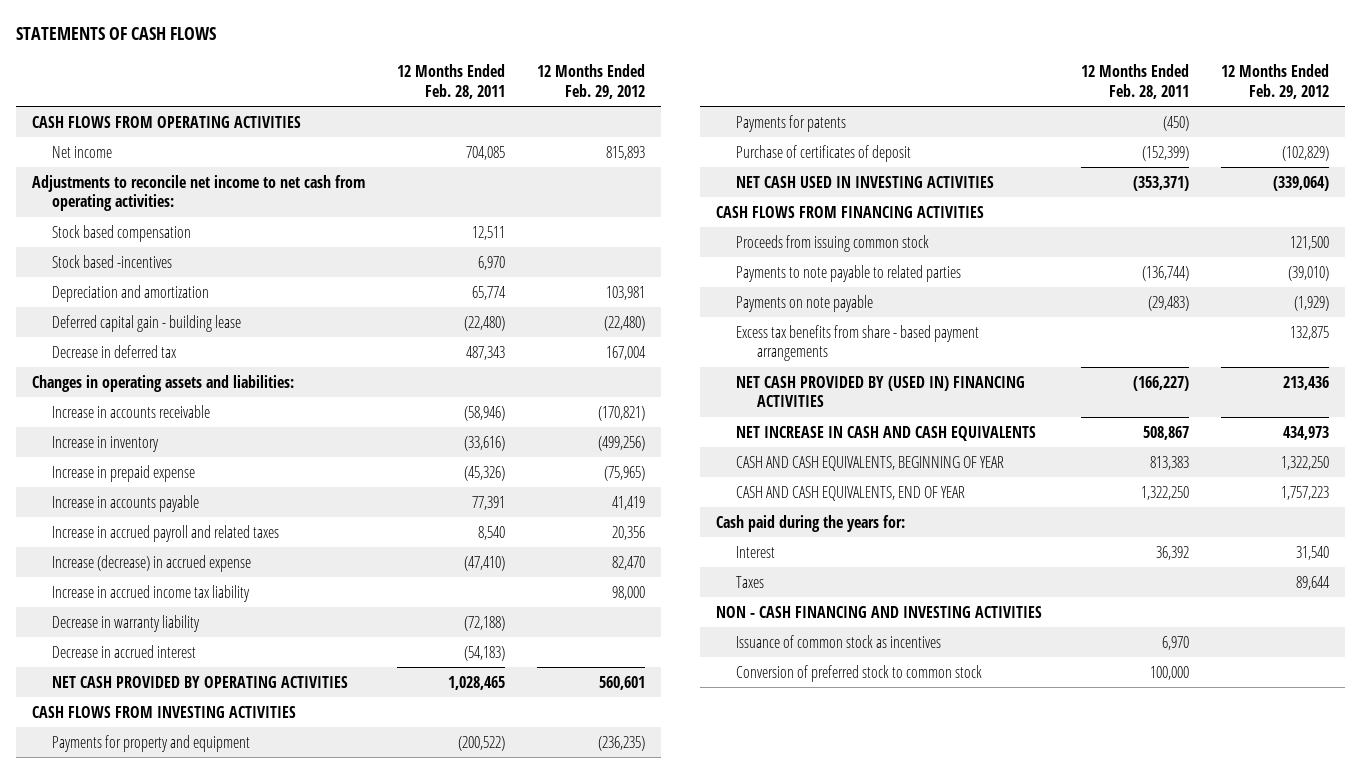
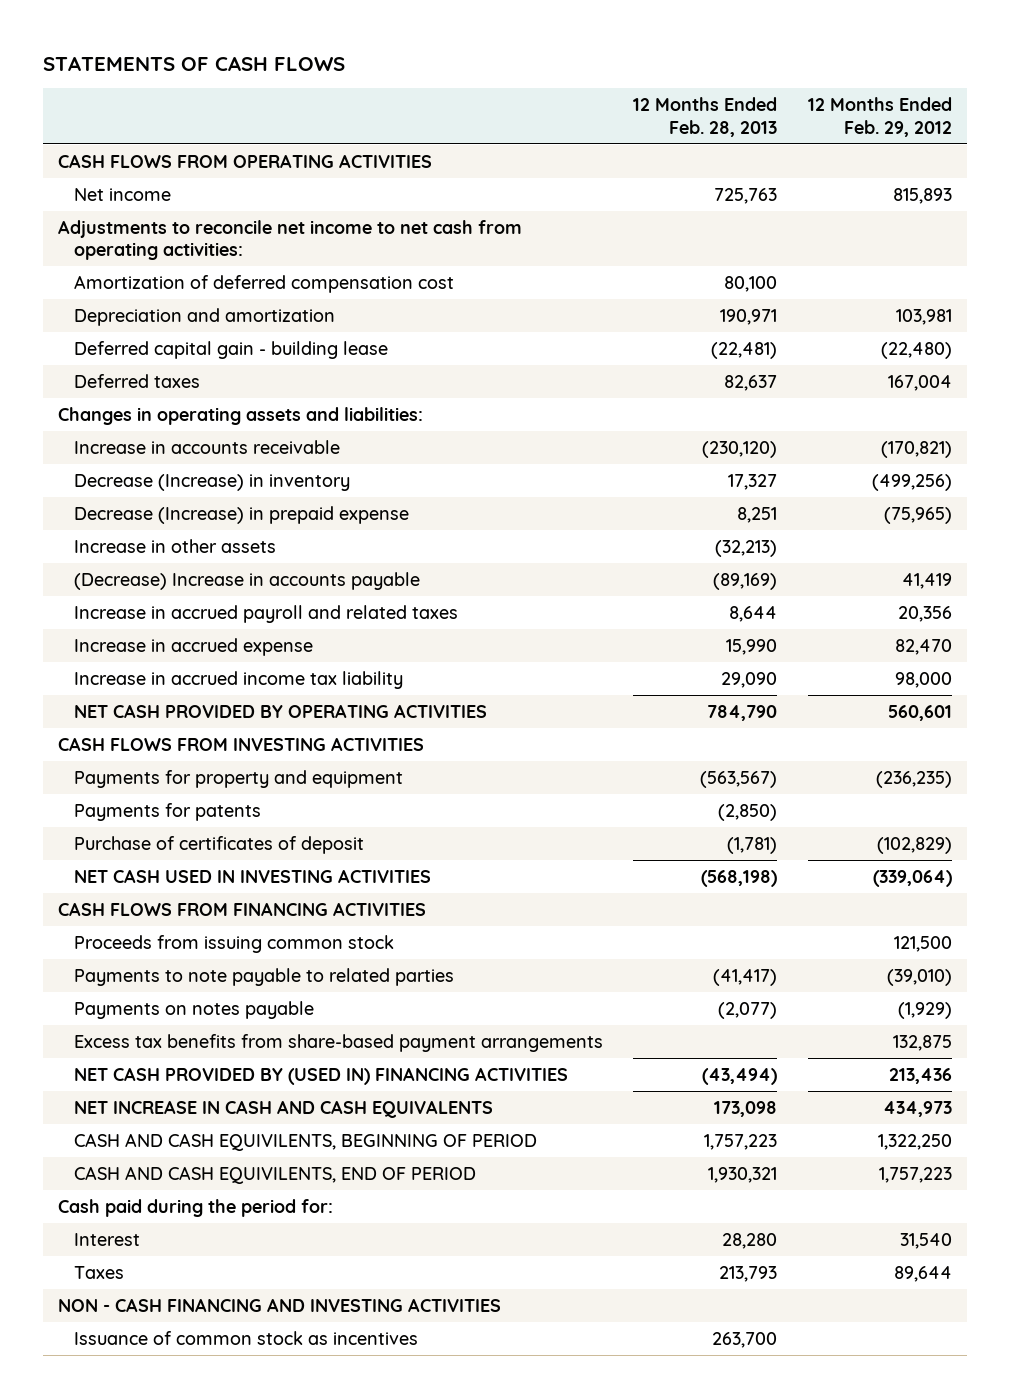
[396,63,505,99] 12 Months Ended Feb. 28, 2011 -> none
none -> [633,97,778,137] 12 Months Ended Feb. 28, 2013
[52,254,173,268] Stock based -incentives -> none
[52,224,192,242] Stock based compensation -> [74,274,455,293] Amortization of deferred compensation cost
[52,344,178,358] Decrease in deferred tax -> [74,373,201,388] Deferred taxes
[52,435,160,452] Increase in inventory -> [74,473,351,491] Decrease (Increase) in inventory
[52,464,196,482] Increase in prepaid expense -> [74,505,410,524] Decrease (Increase) in prepaid expense
none -> [74,538,277,553] Increase in other assets
[52,494,200,512] Increase in accounts payable -> [74,571,421,590] (Decrease) Increase in accounts payable
[52,554,252,572] Increase (decrease) in accrued expense -> [74,637,314,656] Increase in accrued expense
[52,614,201,632] Decrease in warranty liability -> none
[52,644,197,658] Decrease in accrued interest -> none
[736,294,874,312] Payments on note payable -> [74,1000,315,1019] Payments on notes payable
[736,324,980,362] Excess tax benefits from share - based payment arrangements -> [74,1033,604,1052] Excess tax benefits from share-based payment arrangements
[736,455,1005,471] CASH AND CASH EQUIVALENTS, BEGINNING OF YEAR -> [74,1132,538,1151] CASH AND CASH EQUIVILENTS, BEGINNING OF PERIOD
[736,485,966,501] CASH AND CASH EQUIVALENTS, END OF YEAR -> [74,1165,477,1184] CASH AND CASH EQUIVILENTS, END OF PERIOD
[715,514,905,532] Cash paid during the years for: -> [58,1198,334,1217] Cash paid during the period for:
[736,664,983,682] Conversion of preferred stock to common stock -> none

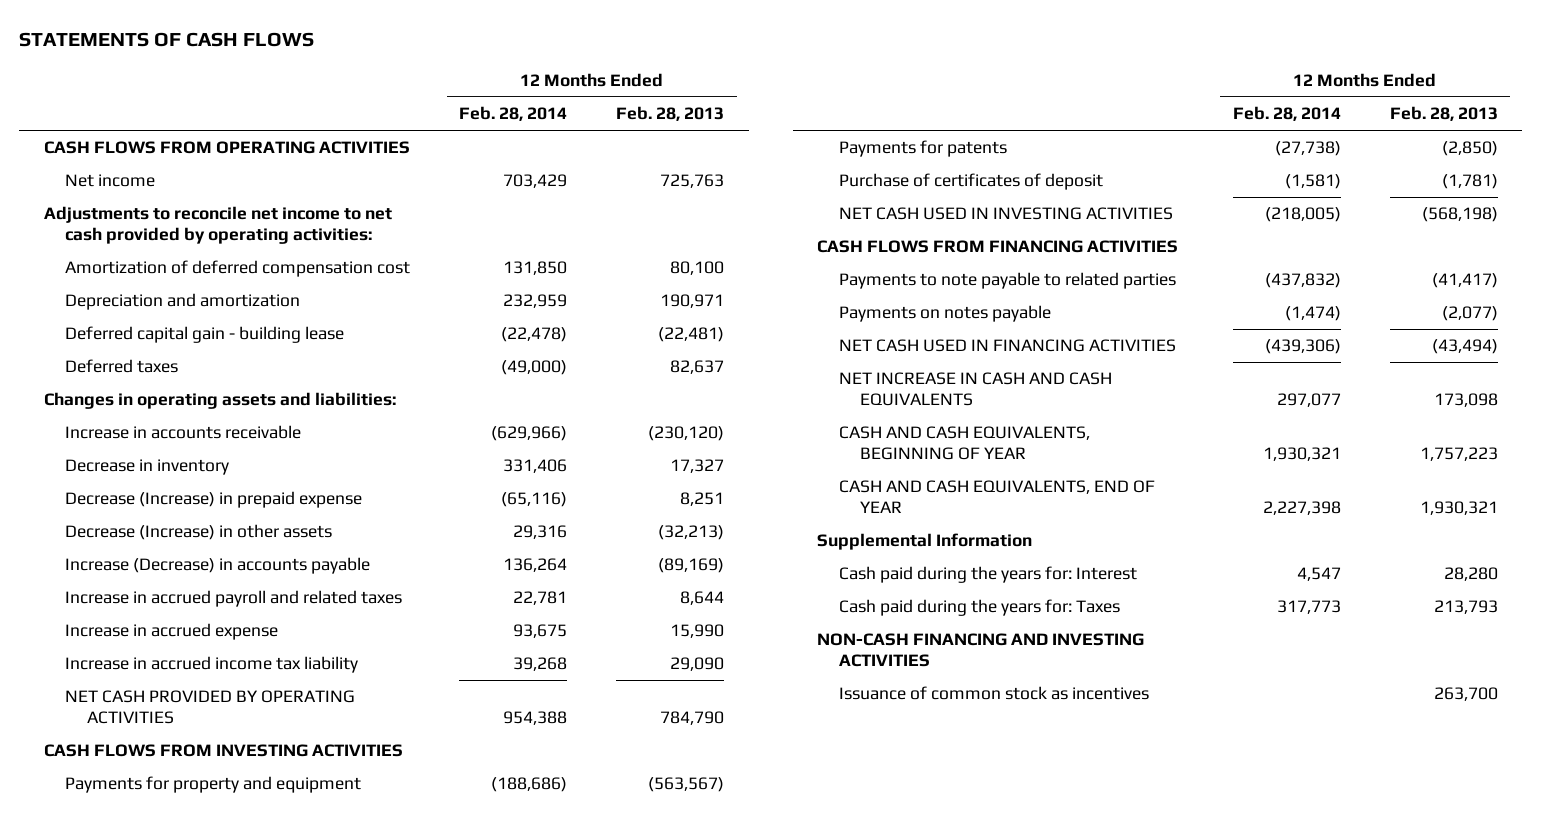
[807,97,952,137] 12 Months Ended Feb. 29, 2012 -> none
none -> [459,106,568,122] Feb. 28, 2014
[58,219,523,261] Adjustments to reconcile net income to net cash from operating activities: -> [43,206,392,245] Adjustments to reconcile net income to net cash provided by operating activities:
[74,473,351,491] Decrease (Increase) in inventory -> [65,459,230,476] Decrease in inventory
[74,538,277,553] Increase in other assets -> [65,524,333,541] Decrease (Increase) in other assets
[74,571,421,590] (Decrease) Increase in accounts payable -> [65,557,371,575] Increase (Decrease) in accounts payable
[74,934,395,953] Proceeds from issuing common stock -> none
[74,1033,604,1052] Excess tax benefits from share-based payment arrangements -> none
[74,1066,569,1085] NET CASH PROVIDED BY (USED IN) FINANCING ACTIVITIES -> [838,339,1176,353] NET CASH USED IN FINANCING ACTIVITIES
[58,1198,334,1217] Cash paid during the period for: -> none
[74,1132,538,1151] CASH AND CASH EQUIVILENTS, BEGINNING OF PERIOD -> [838,426,1090,461] CASH AND CASH EQUIVALENTS, BEGINNING OF YEAR
[74,1165,477,1184] CASH AND CASH EQUIVILENTS, END OF PERIOD -> [838,480,1155,514] CASH AND CASH EQUIVALENTS, END OF YEAR
none -> [817,533,1033,551] Supplemental Information
[74,1232,141,1246] Interest -> [838,566,1137,584] Cash paid during the years for: Interest
[74,1265,125,1279] Taxes -> [838,599,1120,617] Cash paid during the years for: Taxes
[58,1297,502,1312] NON - CASH FINANCING AND INVESTING ACTIVITIES -> [817,633,1145,668] NON-CASH FINANCING AND INVESTING ACTIVITIES

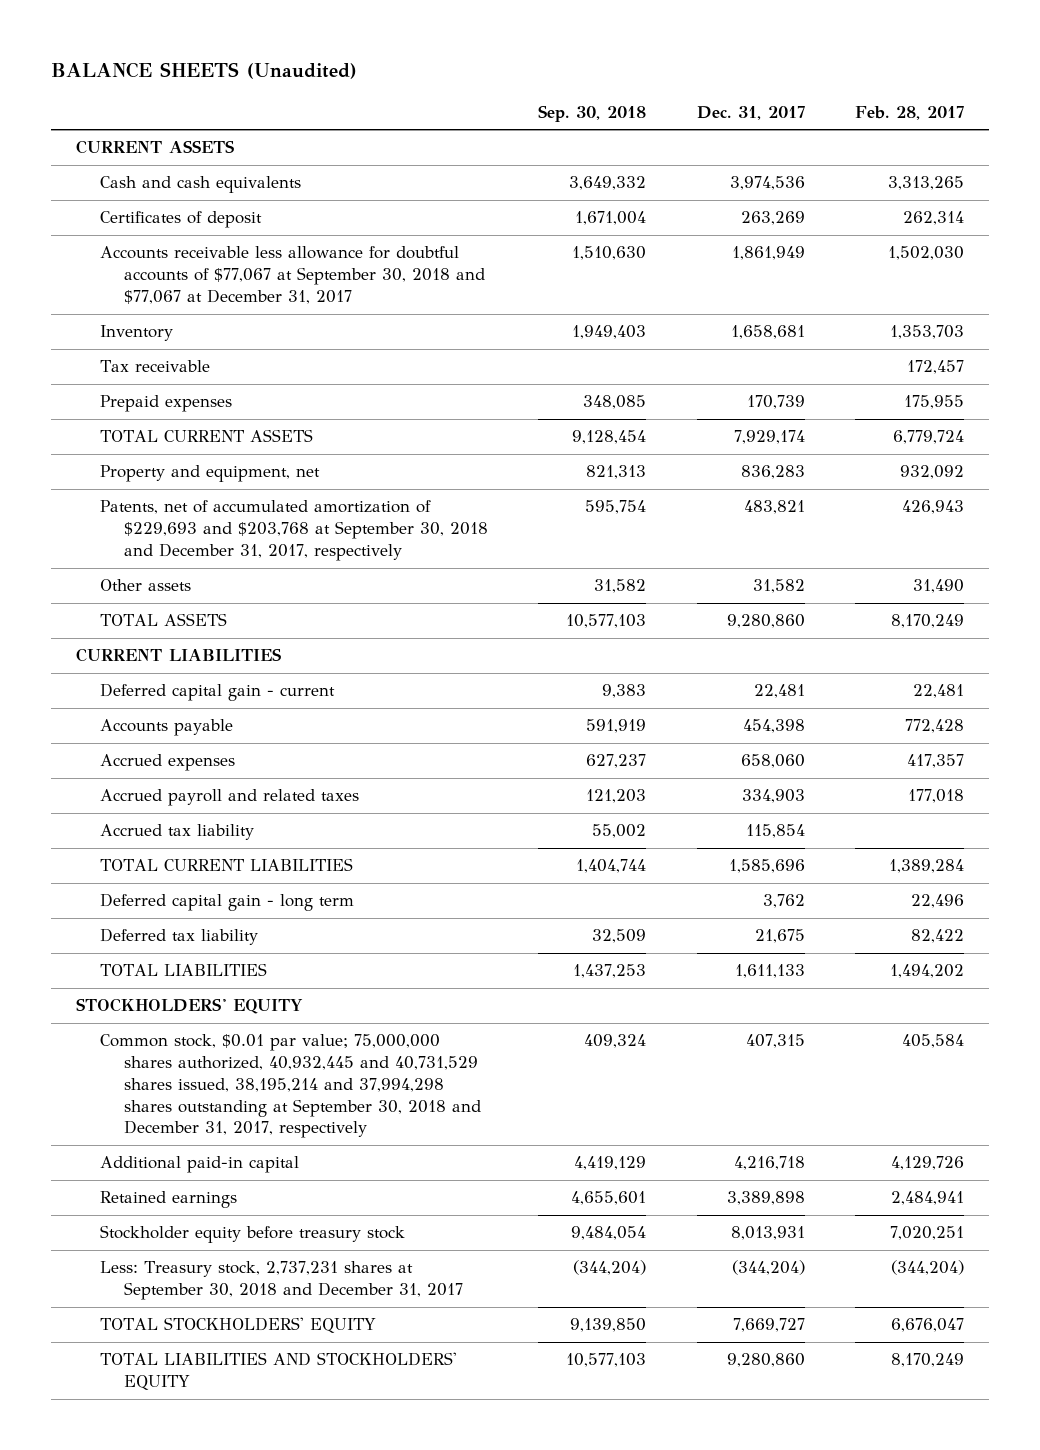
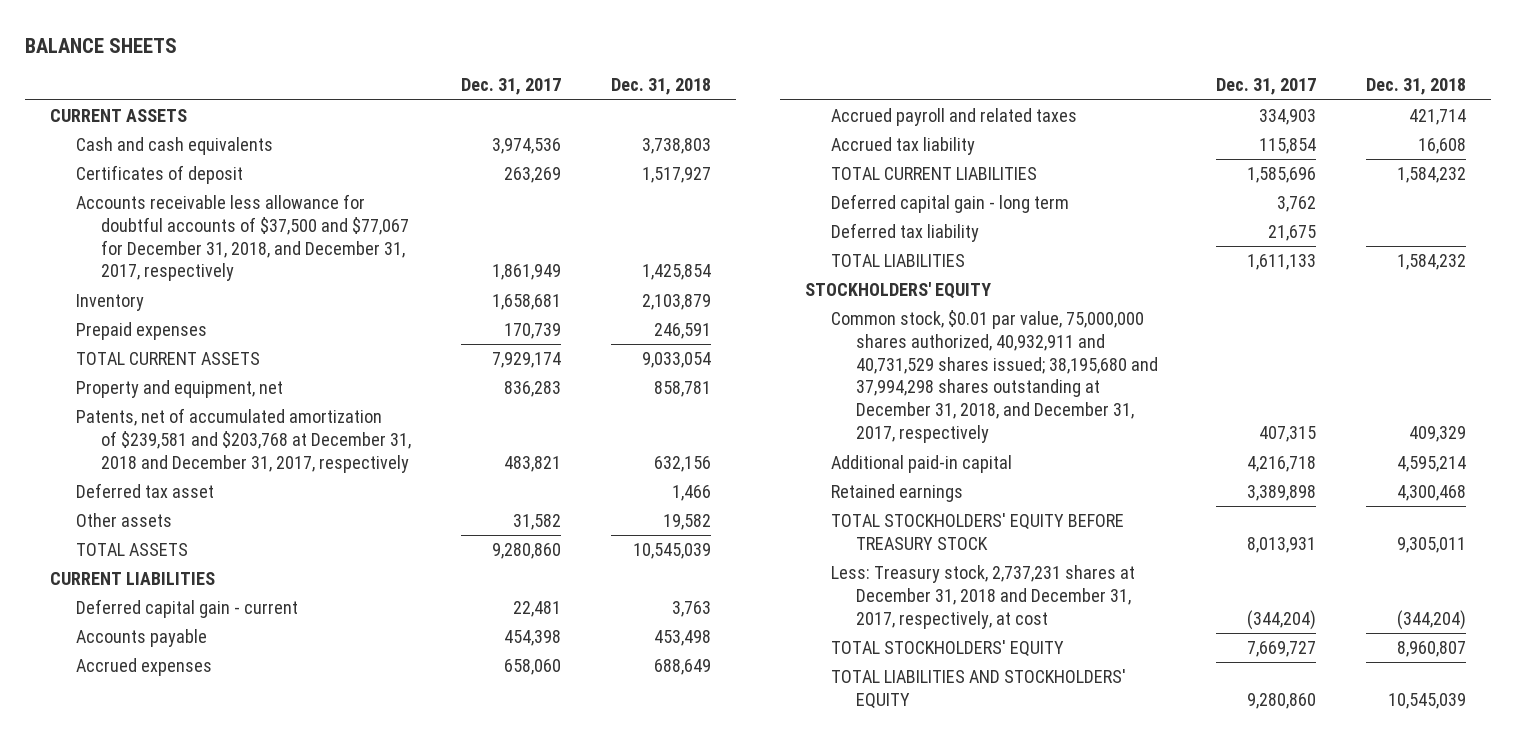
[51,62,358,80] BALANCE SHEETS (Unaudited) -> [25,37,178,53] BALANCE SHEETS
[538,104,647,122] Sep. 30, 2018 -> none
[855,105,965,120] Feb. 28, 2017 -> none
none -> [610,78,711,96] Dec. 31, 2018
[100,246,485,304] Accounts receivable less allowance for doubtful accounts of $77,067 at September 30, 2018 and $77,067 at December 31, 2017 -> [75,193,410,282] Accounts receivable less allowance for doubtful accounts of $37,500 and $77,067 for December 31, 2018, and December 31, 2017, respectively
[100,360,211,373] Tax receivable -> none
[100,500,488,561] Patents, net of accumulated amortization of $229,693 and $203,768 at September 30, 2018 and December 31, 2017, respectively -> [75,407,412,473] Patents, net of accumulated amortization of $239,581 and $203,768 at December 31, 2018 and December 31, 2017, respectively
none -> [75,482,214,498] Deferred tax asset
[100,1034,481,1139] Common stock, $0.01 par value; 75,000,000 shares authorized, 40,932,445 and 40,731,529 shares issued, 38,195,214 and 37,994,298 shares outstanding at September 30, 2018 and December 31, 2017, respectively -> [830,309,1159,444] Common stock, $0.01 par value, 75,000,000 shares authorized, 40,932,911 and 40,731,529 shares issued; 38,195,680 and 37,994,298 shares outstanding at December 31, 2018, and December 31, 2017, respectively
[100,1225,406,1244] Stockholder equity before treasury stock -> [830,512,1124,550] TOTAL STOCKHOLDERS' EQUITY BEFORE TREASURY STOCK
[100,1261,463,1301] Less: Treasury stock, 2,737,231 shares at September 30, 2018 and December 31, 2017 -> [830,564,1135,629] Less: Treasury stock, 2,737,231 shares at December 31, 2018 and December 31, 2017, respectively, at cost

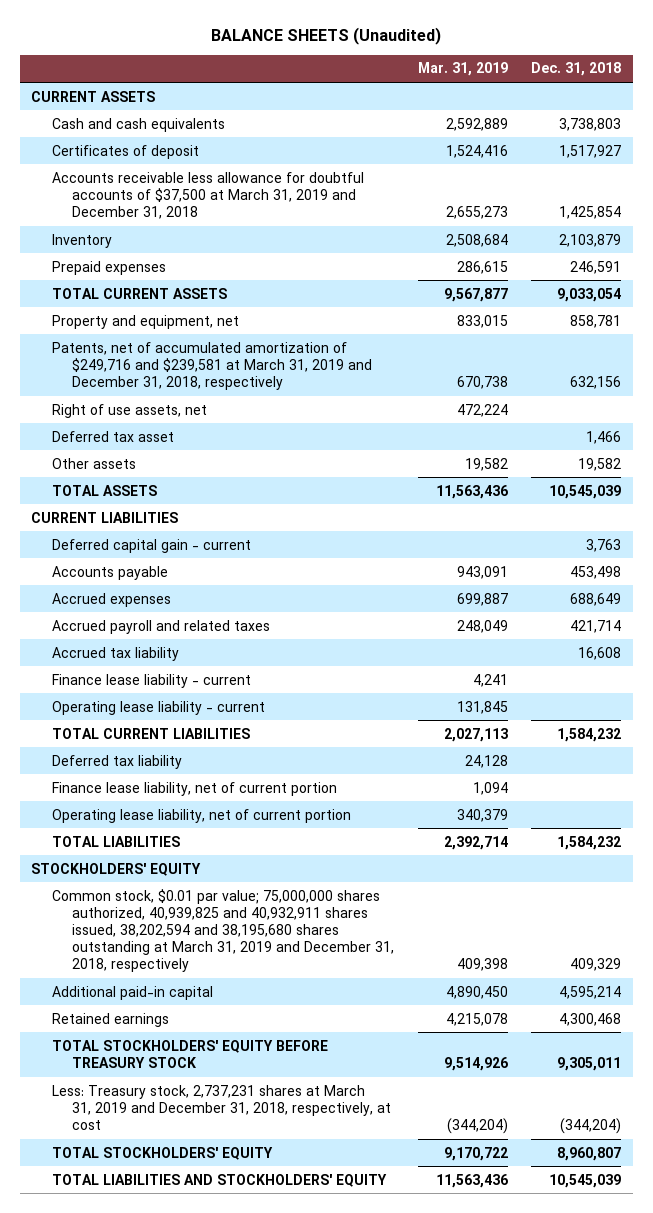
[25,37,178,53] BALANCE SHEETS -> [211,27,442,46] BALANCE SHEETS (Unaudited)
[460,78,561,96] Dec. 31, 2017 -> none
none -> [417,62,508,77] Mar. 31, 2019
[75,193,410,282] Accounts receivable less allowance for doubtful accounts of $37,500 and $77,067 for December 31, 2018, and December 31, 2017, respectively -> [51,171,364,219] Accounts receivable less allowance for doubtful accounts of $37,500 at March 31, 2019 and December 31, 2018
[75,407,412,473] Patents, net of accumulated amortization of $239,581 and $203,768 at December 31, 2018 and December 31, 2017, respectively -> [51,341,373,390] Patents, net of accumulated amortization of $249,716 and $239,581 at March 31, 2019 and December 31, 2018, respectively
none -> [51,403,207,418] Right of use assets, net
none -> [51,673,251,688] Finance lease liability - current
none -> [51,700,265,715] Operating lease liability - current
[830,193,1069,213] Deferred capital gain - long term -> none
none -> [51,781,337,796] Finance lease liability, net of current portion
none -> [51,808,351,823] Operating lease liability, net of current portion
[830,309,1159,444] Common stock, $0.01 par value, 75,000,000 shares authorized, 40,932,911 and 40,731,529 shares issued; 38,195,680 and 37,994,298 shares outstanding at December 31, 2018, and December 31, 2017, respectively -> [51,888,395,973] Common stock, $0.01 par value; 75,000,000 shares authorized, 40,939,825 and 40,932,911 shares issued, 38,202,594 and 38,195,680 shares outstanding at March 31, 2019 and December 31, 2018, respectively
[830,564,1135,629] Less: Treasury stock, 2,737,231 shares at December 31, 2018 and December 31, 2017, respectively, at cost -> [51,1084,392,1130] Less: Treasury stock, 2,737,231 shares at March 31, 2019 and December 31, 2018, respectively, at cost

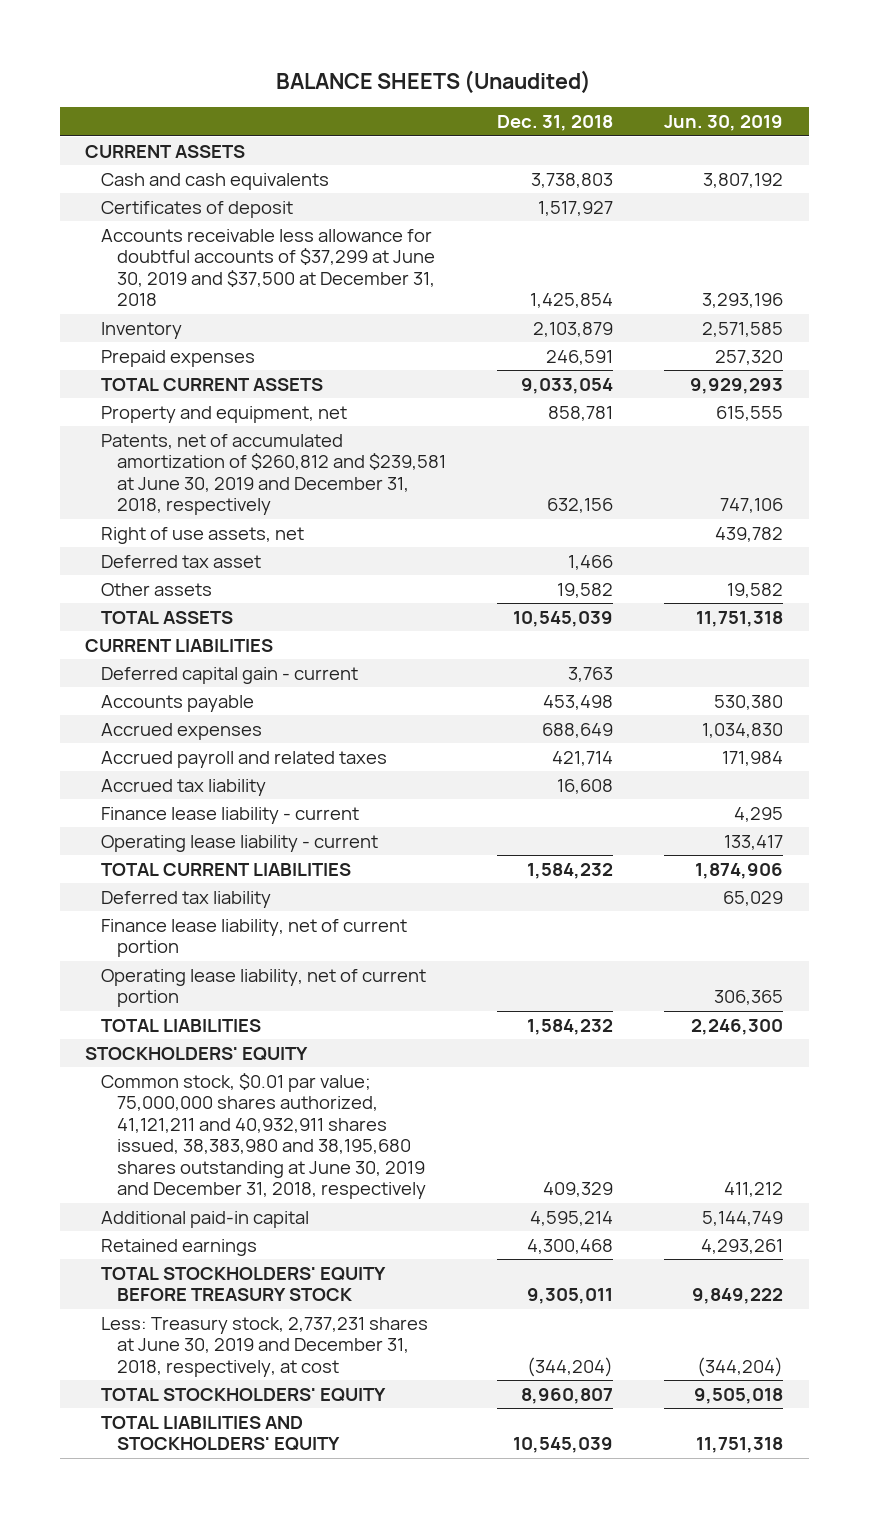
[417,62,508,77] Mar. 31, 2019 -> none
none -> [664,115,784,132] Jun. 30, 2019
[51,171,364,219] Accounts receivable less allowance for doubtful accounts of $37,500 at March 31, 2019 and December 31, 2018 -> [101,228,436,307] Accounts receivable less allowance for doubtful accounts of $37,299 at June 30, 2019 and $37,500 at December 31, 2018
[51,341,373,390] Patents, net of accumulated amortization of $249,716 and $239,581 at March 31, 2019 and December 31, 2018, respectively -> [101,433,447,516] Patents, net of accumulated amortization of $260,812 and $239,581 at June 30, 2019 and December 31, 2018, respectively
[51,888,395,973] Common stock, $0.01 par value; 75,000,000 shares authorized, 40,939,825 and 40,932,911 shares issued, 38,202,594 and 38,195,680 shares outstanding at March 31, 2019 and December 31, 2018, respectively -> [101,1072,427,1200] Common stock, $0.01 par value; 75,000,000 shares authorized, 41,121,211 and 40,932,911 shares issued, 38,383,980 and 38,195,680 shares outstanding at June 30, 2019 and December 31, 2018, respectively
[51,1084,392,1130] Less: Treasury stock, 2,737,231 shares at March 31, 2019 and December 31, 2018, respectively, at cost -> [101,1316,429,1377] Less: Treasury stock, 2,737,231 shares at June 30, 2019 and December 31, 2018, respectively, at cost

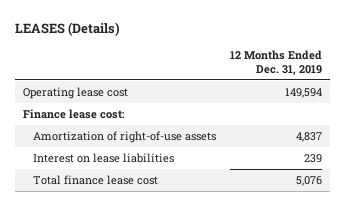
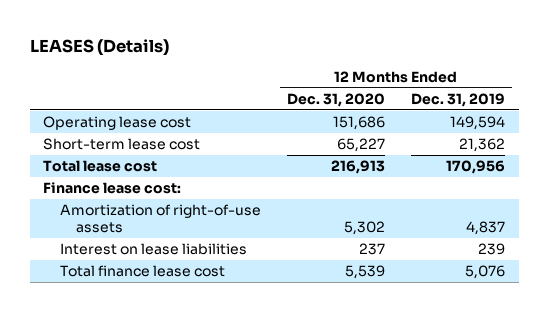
none -> [286,92,385,107] Dec. 31, 2020
none -> [42,138,200,151] Short-term lease cost
none -> [42,160,157,173] Total lease cost

